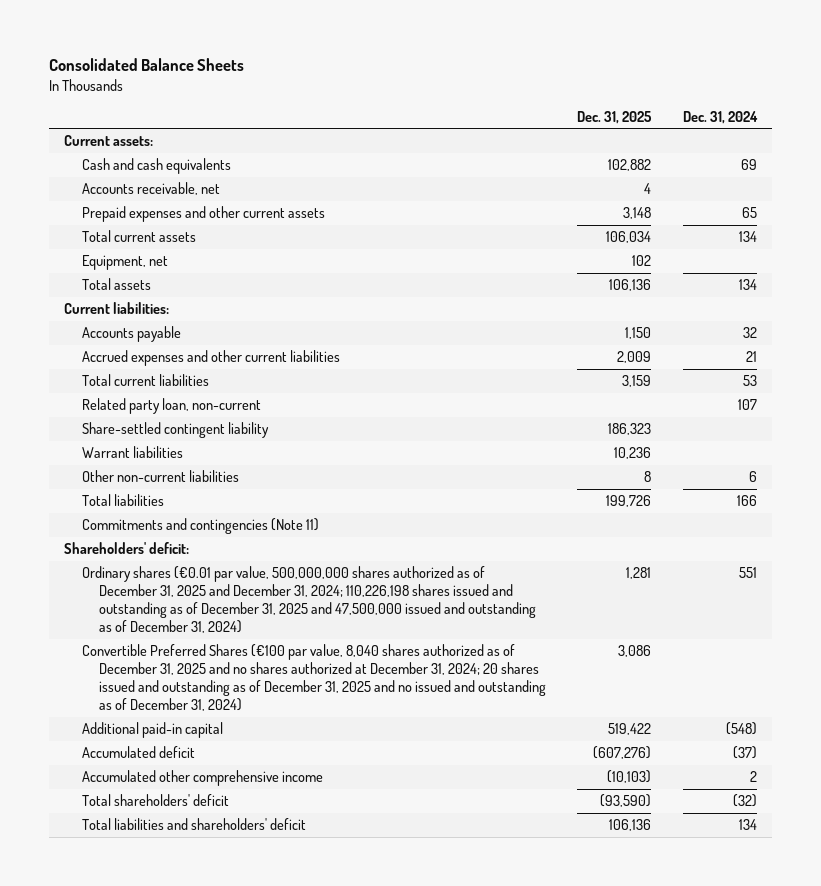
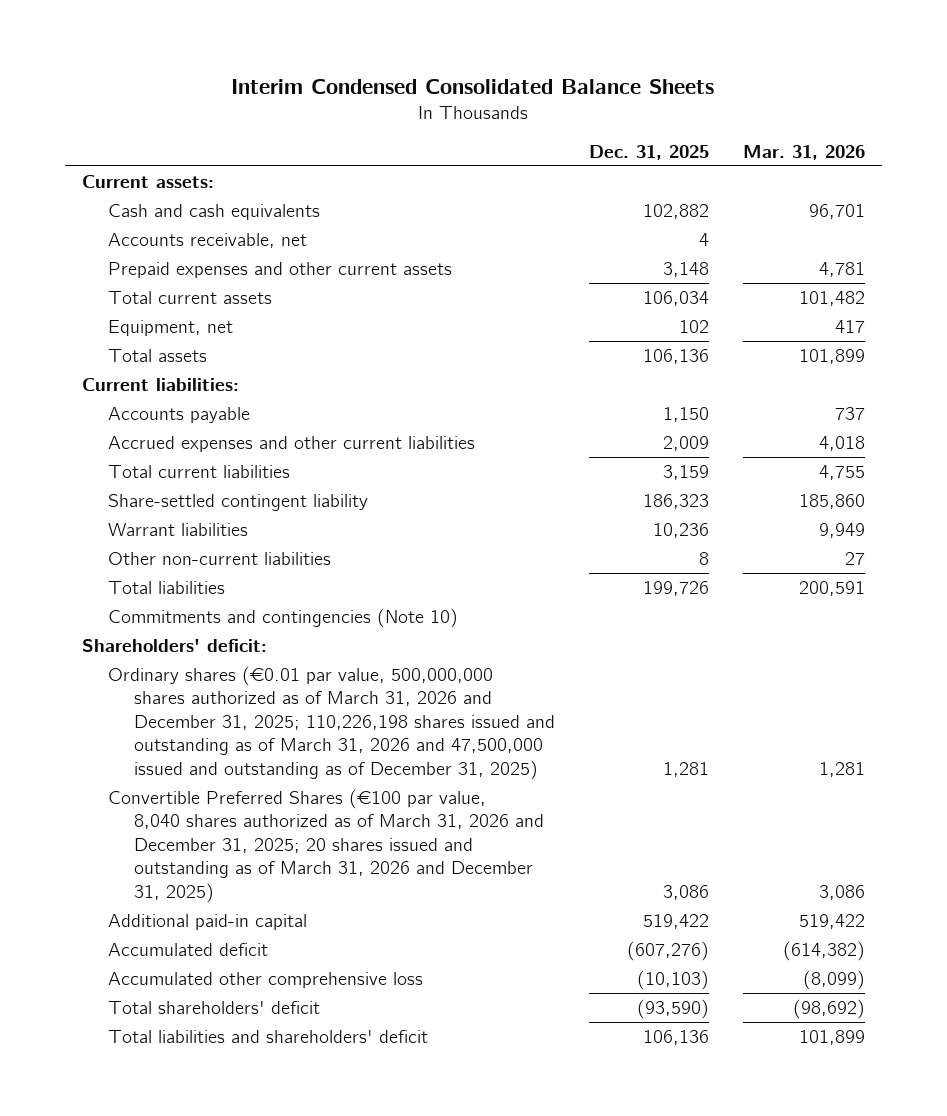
[48,58,244,72] Consolidated Balance Sheets -> [231,78,715,94] Interim Condensed Consolidated Balance Sheets
[682,110,758,124] Dec. 31, 2024 -> none
none -> [742,144,865,160] Mar. 31, 2026
[81,398,261,415] Related party loan, non-current -> none
[81,518,319,535] Commitments and contingencies (Note 11) -> [107,607,458,628] Commitments and contingencies (Note 10)
[81,566,537,634] Ordinary shares (€0.01 par value, 500,000,000 shares authorized as of December 31, 2025 and December 31, 2024; 110,226,198 shares issued and outstanding as of December 31, 2025 and 47,500,000 issued and outstanding as of December 31, 2024) -> [107,665,555,780] Ordinary shares (€0.01 par value, 500,000,000 shares authorized as of March 31, 2026 and December 31, 2025; 110,226,198 shares issued and outstanding as of March 31, 2026 and 47,500,000 issued and outstanding as of December 31, 2025)
[81,644,547,712] Convertible Preferred Shares (€100 par value, 8,040 shares authorized as of December 31, 2025 and no shares authorized at December 31, 2024; 20 shares issued and outstanding as of December 31, 2025 and no issued and outstanding as of December 31, 2024) -> [107,788,544,903] Convertible Preferred Shares (€100 par value, 8,040 shares authorized as of March 31, 2026 and December 31, 2025; 20 shares issued and outstanding as of March 31, 2026 and December 31, 2025)
[81,770,323,787] Accumulated other comprehensive income -> [107,971,423,988] Accumulated other comprehensive loss

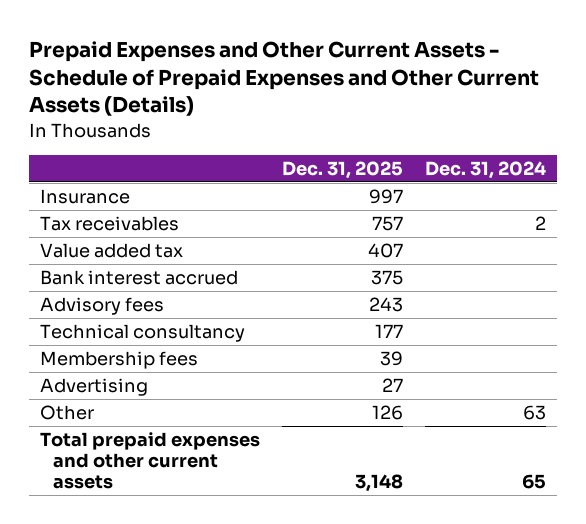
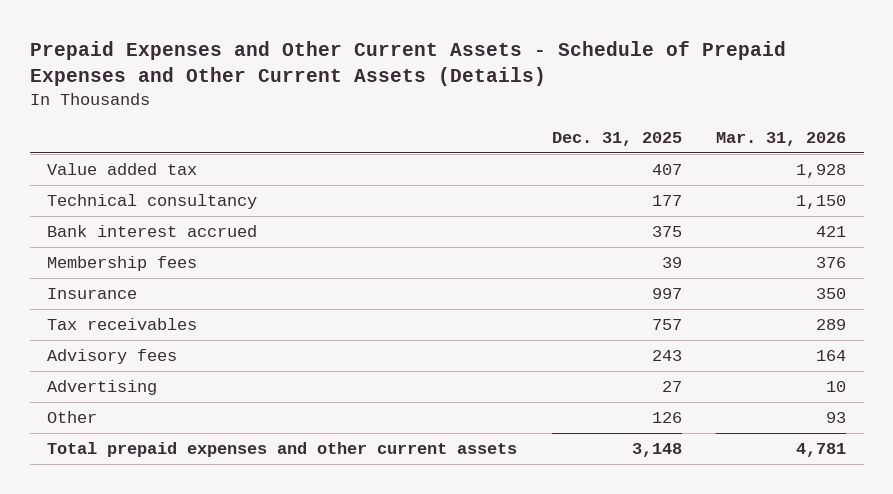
[425,160,547,179] Dec. 31, 2024 -> none
none -> [716,131,847,146] Mar. 31, 2026
[39,270,238,286] Bank interest accrued -> [46,224,257,237] Bank interest accrued
[39,189,130,205] Insurance -> [46,287,137,299] Insurance
[39,216,179,232] Tax receivables -> [46,317,197,330] Tax receivables
[39,297,164,316] Advisory fees -> [46,348,177,364] Advisory fees

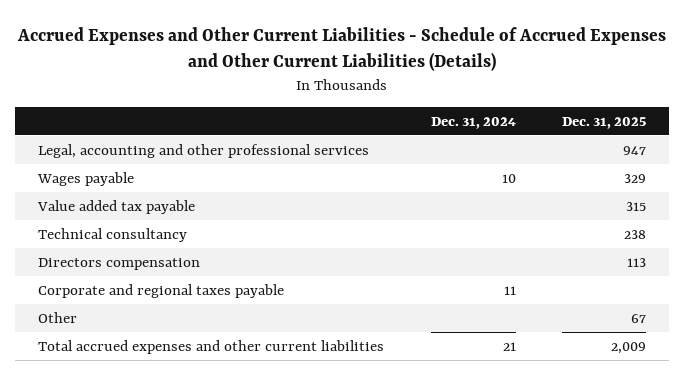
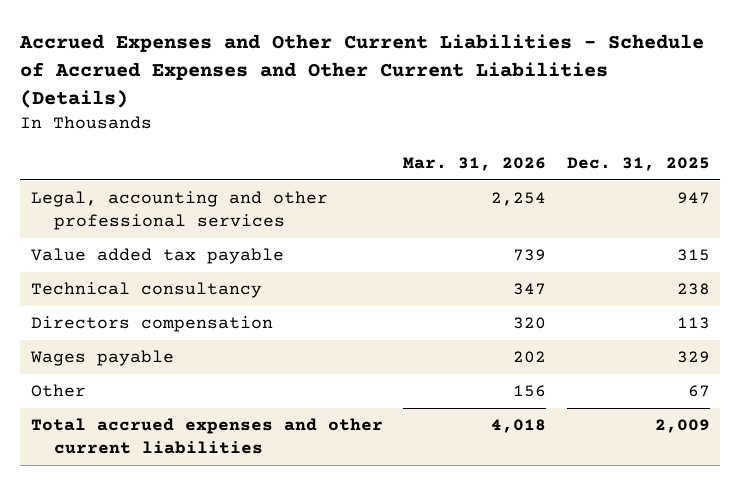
[430,116,516,129] Dec. 31, 2024 -> none
none -> [403,156,547,171] Mar. 31, 2026
[38,283,285,298] Corporate and regional taxes payable -> none
[37,171,135,186] Wages payable -> [29,350,174,367] Wages payable

